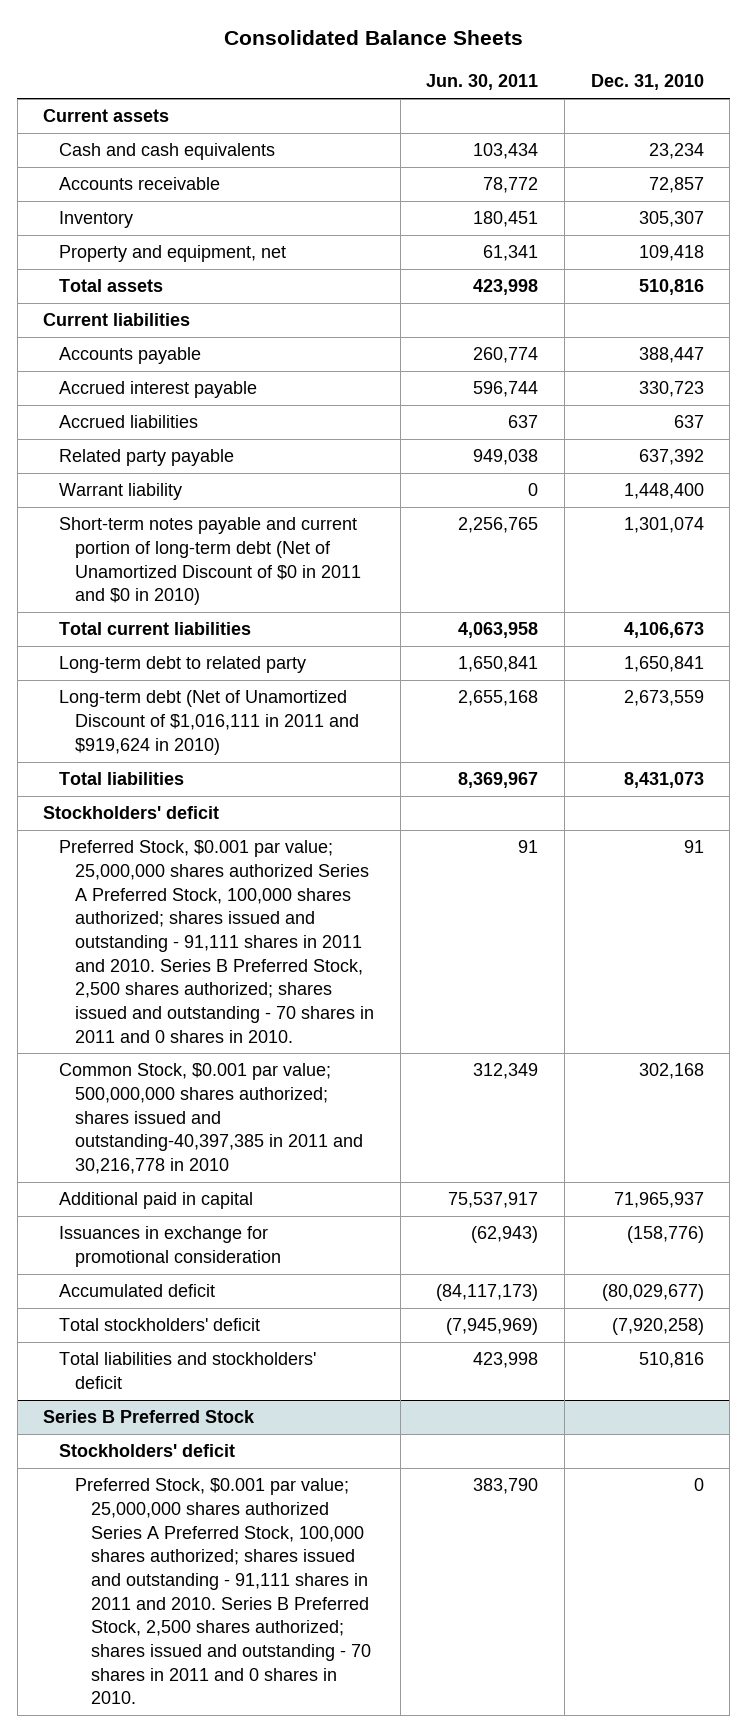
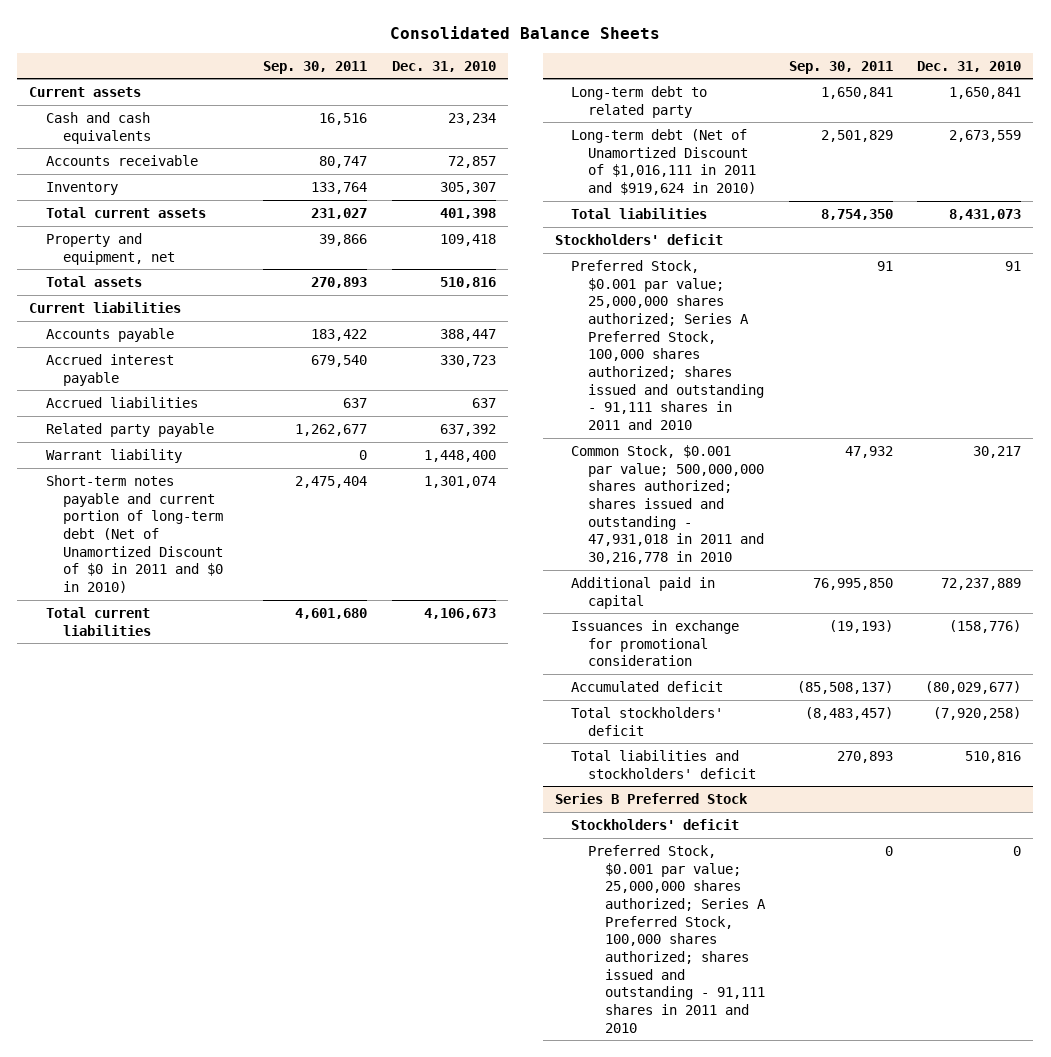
[426,74,539,91] Jun. 30, 2011 -> none
none -> [263,60,368,74] Sep. 30, 2011
none -> [45,206,206,218] Total current assets
[59,840,374,1043] Preferred Stock, $0.001 par value; 25,000,000 shares authorized Series A Preferred Stock, 100,000 shares authorized; shares issued and outstanding - 91,111 shares in 2011 and 2010. Series B Preferred Stock, 2,500 shares authorized; shares issued and outstanding - 70 shares in 2011 and 0 shares in 2010. -> [571,259,764,430] Preferred Stock, $0.001 par value; 25,000,000 shares authorized; Series A Preferred Stock, 100,000 shares authorized; shares issued and outstanding - 91,111 shares in 2011 and 2010
[59,1063,363,1175] Common Stock, $0.001 par value; 500,000,000 shares authorized; shares issued and outstanding-40,397,385 in 2011 and 30,216,778 in 2010 -> [571,444,764,564] Common Stock, $0.001 par value; 500,000,000 shares authorized; shares issued and outstanding - 47,931,018 in 2011 and 30,216,778 in 2010
[638,1063,704,1080] 302,168 -> [973,445,1022,458] 30,217
[613,1192,704,1209] 71,965,937 -> [941,577,1022,590] 72,237,889
[74,1478,371,1705] Preferred Stock, $0.001 par value; 25,000,000 shares authorized Series A Preferred Stock, 100,000 shares authorized; shares issued and outstanding - 91,111 shares in 2011 and 2010. Series B Preferred Stock, 2,500 shares authorized; shares issued and outstanding - 70 shares in 2011 and 0 shares in 2010. -> [587,844,766,1033] Preferred Stock, $0.001 par value; 25,000,000 shares authorized; Series A Preferred Stock, 100,000 shares authorized; shares issued and outstanding - 91,111 shares in 2011 and 2010

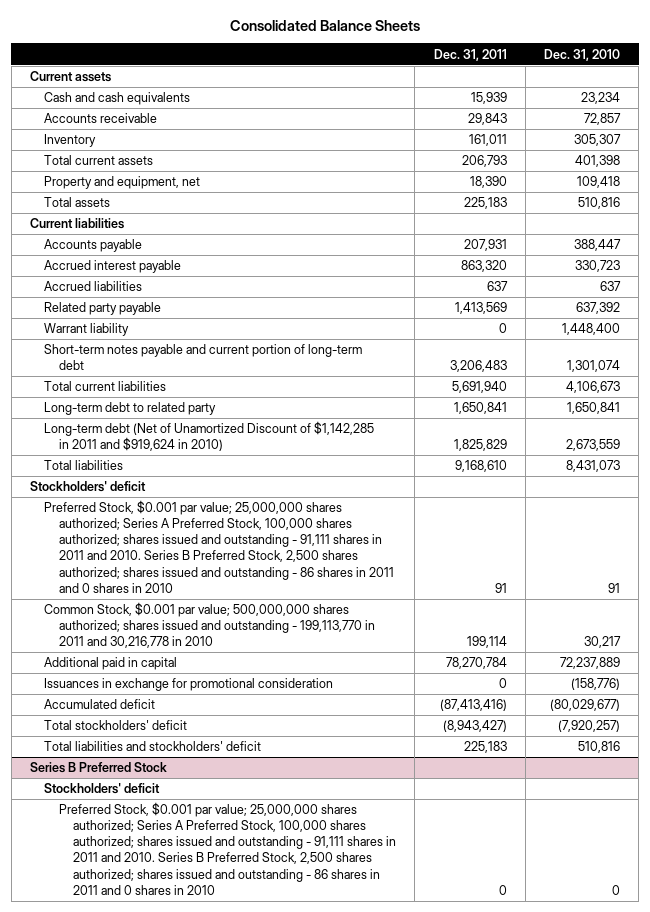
[263,60,368,74] Sep. 30, 2011 -> none
none -> [433,48,507,61] Dec. 31, 2011
[45,474,223,593] Short-term notes payable and current portion of long-term debt (Net of Unamortized Discount of $0 in 2011 and $0 in 2010) -> [44,344,363,371] Short-term notes payable and current portion of long-term debt
[571,128,756,195] Long-term debt (Net of Unamortized Discount of $1,016,111 in 2011 and $919,624 in 2010) -> [44,421,375,452] Long-term debt (Net of Unamortized Discount of $1,142,285 in 2011 and $919,624 in 2010)
[571,259,764,430] Preferred Stock, $0.001 par value; 25,000,000 shares authorized; Series A Preferred Stock, 100,000 shares authorized; shares issued and outstanding - 91,111 shares in 2011 and 2010 -> [44,500,394,593] Preferred Stock, $0.001 par value; 25,000,000 shares authorized; Series A Preferred Stock, 100,000 shares authorized; shares issued and outstanding - 91,111 shares in 2011 and 2010. Series B Preferred Stock, 2,500 shares authorized; shares issued and outstanding - 86 shares in 2011 and 0 shares in 2010
[571,444,764,564] Common Stock, $0.001 par value; 500,000,000 shares authorized; shares issued and outstanding - 47,931,018 in 2011 and 30,216,778 in 2010 -> [44,602,375,649] Common Stock, $0.001 par value; 500,000,000 shares authorized; shares issued and outstanding - 199,113,770 in 2011 and 30,216,778 in 2010
[933,706,1022,720] (7,920,258) -> [558,720,621,733] (7,920,257)
[587,844,766,1033] Preferred Stock, $0.001 par value; 25,000,000 shares authorized; Series A Preferred Stock, 100,000 shares authorized; shares issued and outstanding - 91,111 shares in 2011 and 2010 -> [58,802,397,895] Preferred Stock, $0.001 par value; 25,000,000 shares authorized; Series A Preferred Stock, 100,000 shares authorized; shares issued and outstanding - 91,111 shares in 2011 and 2010. Series B Preferred Stock, 2,500 shares authorized; shares issued and outstanding - 86 shares in 2011 and 0 shares in 2010

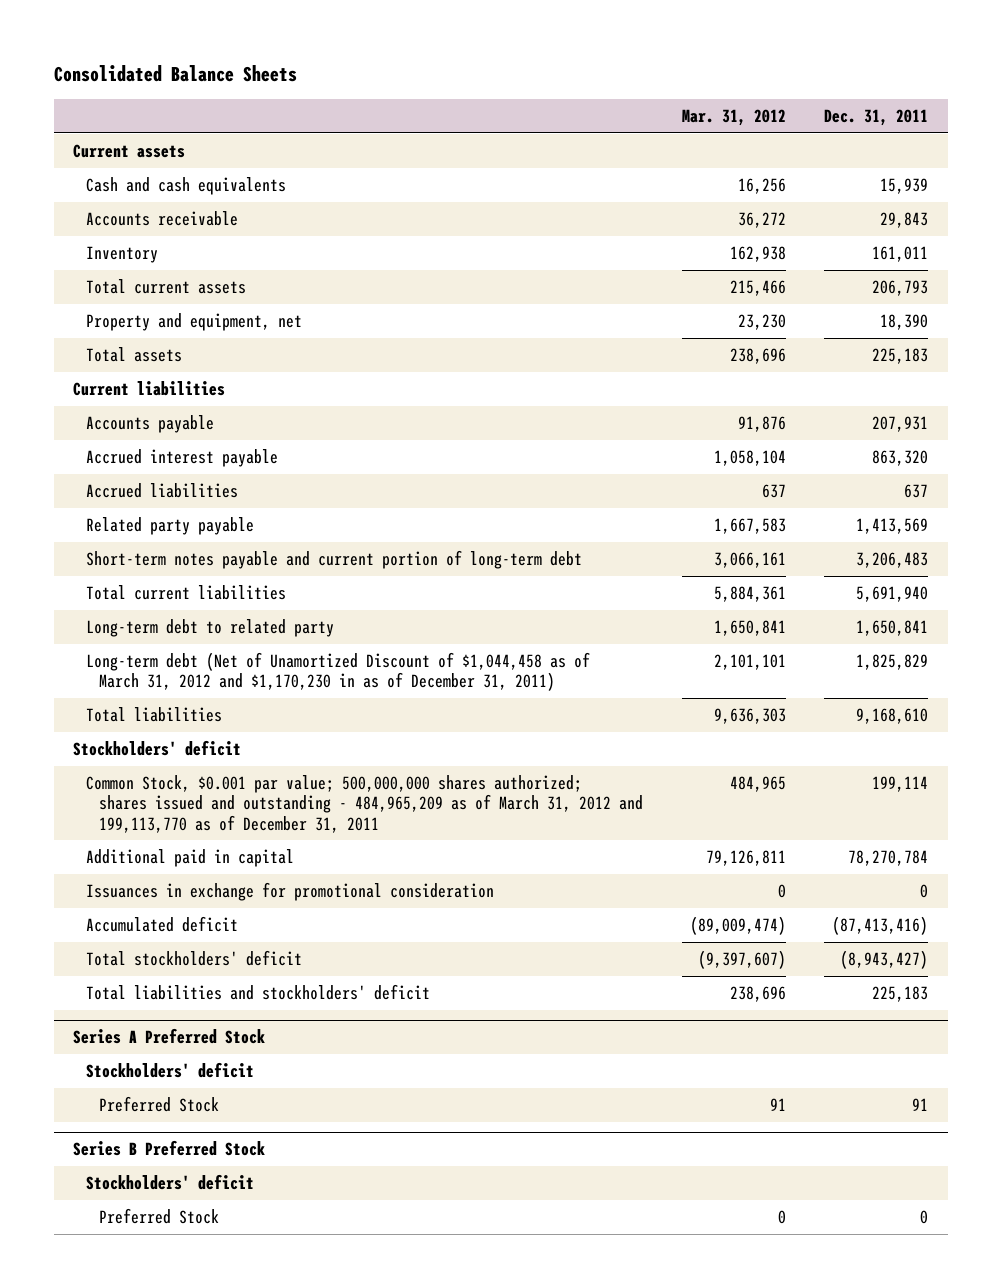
[544,48,621,61] Dec. 31, 2010 -> none
none -> [681,108,786,126] Mar. 31, 2012
[44,323,130,337] Warrant liability -> none
[44,421,375,452] Long-term debt (Net of Unamortized Discount of $1,142,285 in 2011 and $919,624 in 2010) -> [86,651,591,692] Long-term debt (Net of Unamortized Discount of $1,044,458 as of March 31, 2012 and $1,170,230 in as of December 31, 2011)
[44,500,394,593] Preferred Stock, $0.001 par value; 25,000,000 shares authorized; Series A Preferred Stock, 100,000 shares authorized; shares issued and outstanding - 91,111 shares in 2011 and 2010. Series B Preferred Stock, 2,500 shares authorized; shares issued and outstanding - 86 shares in 2011 and 0 shares in 2010 -> none
[44,602,375,649] Common Stock, $0.001 par value; 500,000,000 shares authorized; shares issued and outstanding - 199,113,770 in 2011 and 30,216,778 in 2010 -> [86,774,643,833] Common Stock, $0.001 par value; 500,000,000 shares authorized; shares issued and outstanding - 484,965,209 as of March 31, 2012 and 199,113,770 as of December 31, 2011
none -> [73,1028,266,1045] Series A Preferred Stock
none -> [86,1061,255,1078] Stockholders' deficit
none -> [98,1095,219,1112] Preferred Stock
[58,802,397,895] Preferred Stock, $0.001 par value; 25,000,000 shares authorized; Series A Preferred Stock, 100,000 shares authorized; shares issued and outstanding - 91,111 shares in 2011 and 2010. Series B Preferred Stock, 2,500 shares authorized; shares issued and outstanding - 86 shares in 2011 and 0 shares in 2010 -> [98,1207,219,1224] Preferred Stock

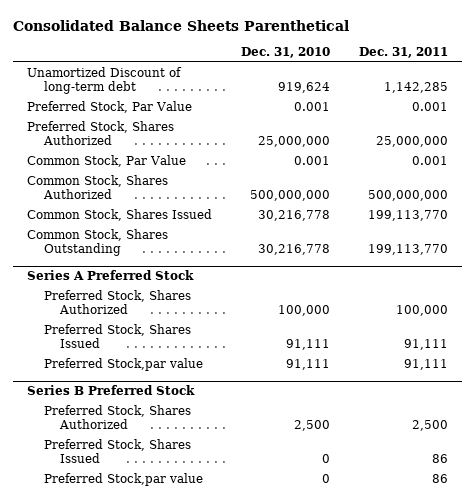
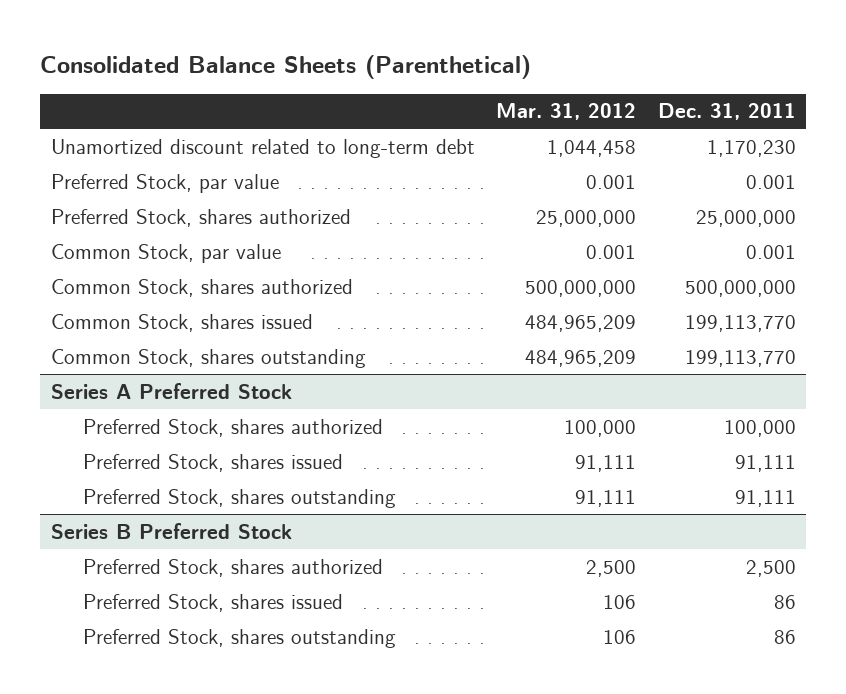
[12,19,349,31] Consolidated Balance Sheets Parenthetical -> [39,54,531,79] Consolidated Balance Sheets (Parenthetical)
[240,47,330,59] Dec. 31, 2010 -> none
none -> [496,103,637,121] Mar. 31, 2012
[26,67,182,95] Unamortized Discount of long-term debt -> [50,138,475,158] Unamortized discount related to long-term debt
[383,82,448,94] 1,142,285 -> [706,139,796,157] 1,170,230
[26,101,192,114] Preferred Stock, Par Value -> [50,173,279,193] Preferred Stock, par value
[26,121,174,146] Preferred Stock, Shares Authorized -> [50,208,351,227] Preferred Stock, shares authorized
[26,155,186,168] Common Stock, Par Value -> [50,243,281,263] Common Stock, par value
[26,175,168,200] Common Stock, Shares Authorized -> [50,278,353,297] Common Stock, shares authorized
[26,209,212,222] Common Stock, Shares Issued -> [50,313,313,332] Common Stock, shares issued
[26,229,168,257] Common Stock, Shares Outstanding -> [50,348,366,368] Common Stock, shares outstanding
[43,290,191,315] Preferred Stock, Shares Authorized -> [83,418,384,437] Preferred Stock, shares authorized
[43,324,191,349] Preferred Stock, Shares Issued -> [83,453,344,472] Preferred Stock, shares issued
[43,358,203,372] Preferred Stock,par value -> [83,488,397,508] Preferred Stock, shares outstanding
[43,405,191,430] Preferred Stock, Shares Authorized -> [83,558,384,577] Preferred Stock, shares authorized
[43,439,191,464] Preferred Stock, Shares Issued -> [83,593,344,612] Preferred Stock, shares issued
[43,473,203,487] Preferred Stock,par value -> [83,628,397,648] Preferred Stock, shares outstanding

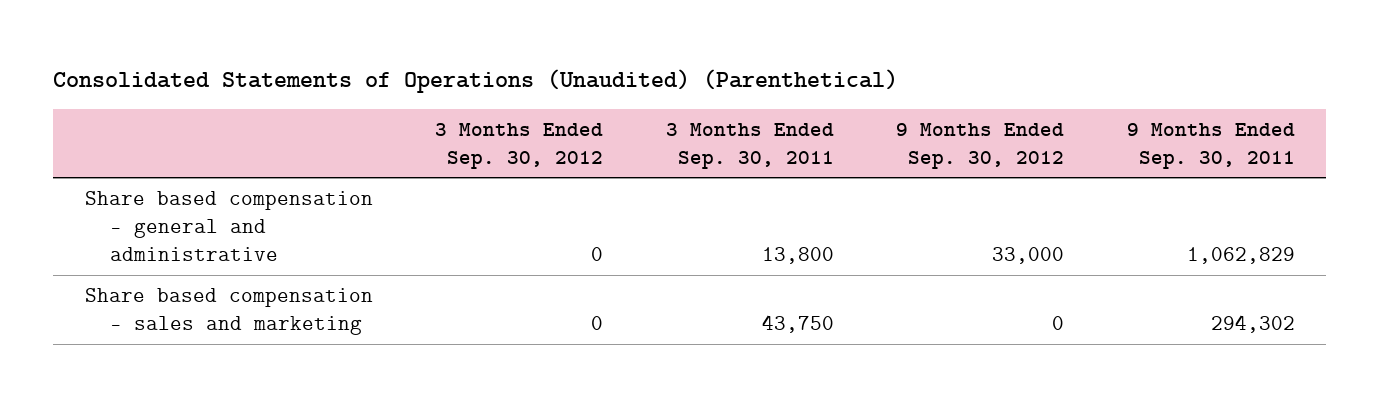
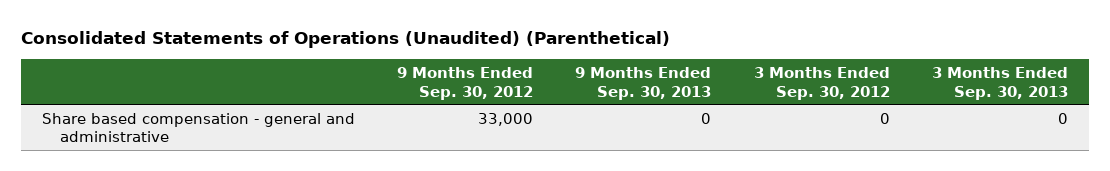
[665,122,834,169] 3 Months Ended Sep. 30, 2011 -> none
[1126,122,1295,169] 9 Months Ended Sep. 30, 2011 -> none
none -> [575,66,712,100] 9 Months Ended Sep. 30, 2013
none -> [931,66,1068,100] 3 Months Ended Sep. 30, 2013
[84,287,373,335] Share based compensation - sales and marketing -> none

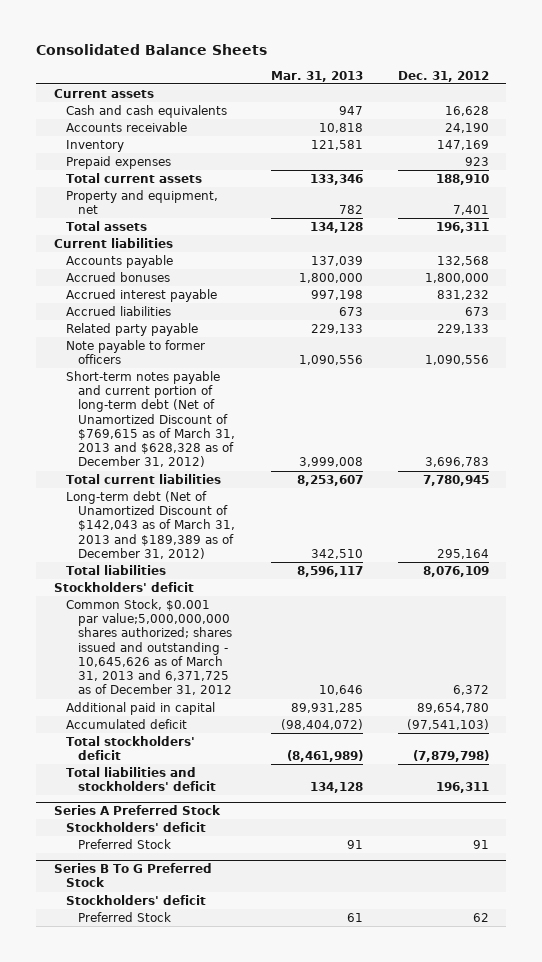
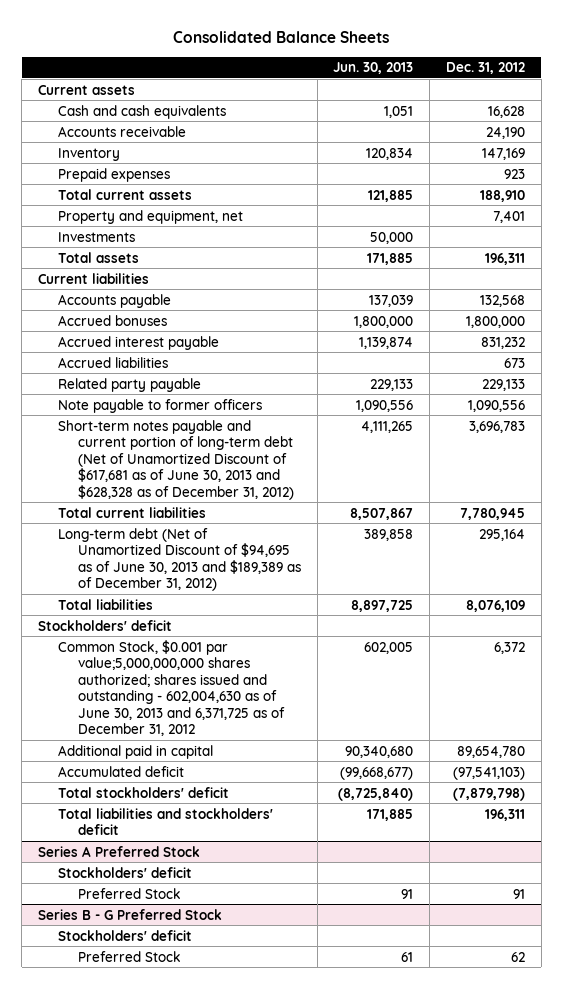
[270,70,363,82] Mar. 31, 2013 -> none
none -> [333,62,414,75] Jun. 30, 2013
none -> [57,231,135,242] Investments
[65,370,236,468] Short-term notes payable and current portion of long-term debt (Net of Unamortized Discount of $769,615 as of March 31, 2013 and $628,328 as of December 31, 2012) -> [57,419,294,500] Short-term notes payable and current portion of long-term debt (Net of Unamortized Discount of $617,681 as of June 30, 2013 and $628,328 as of December 31, 2012)
[65,490,236,559] Long-term debt (Net of Unamortized Discount of $142,043 as of March 31, 2013 and $189,389 as of December 31, 2012) -> [57,527,301,592] Long-term debt (Net of Unamortized Discount of $94,695 as of June 30, 2013 and $189,389 as of December 31, 2012)
[65,598,233,696] Common Stock, $0.001 par value;5,000,000,000 shares authorized; shares issued and outstanding - 10,645,626 as of March 31, 2013 and 6,371,725 as of December 31, 2012 -> [57,639,285,737] Common Stock, $0.001 par value;5,000,000,000 shares authorized; shares issued and outstanding - 602,004,630 as of June 30, 2013 and 6,371,725 as of December 31, 2012
[53,863,212,888] Series B To G Preferred Stock -> [37,908,222,920] Series B - G Preferred Stock

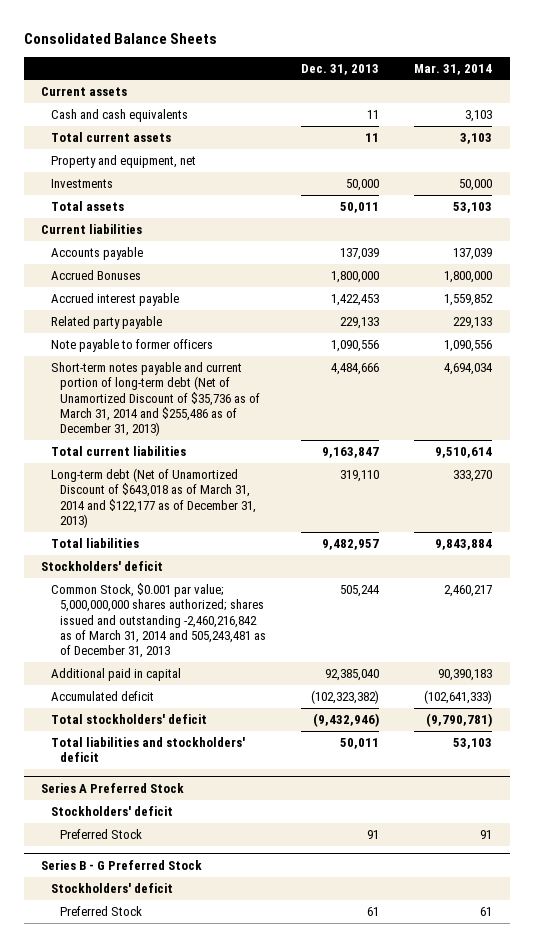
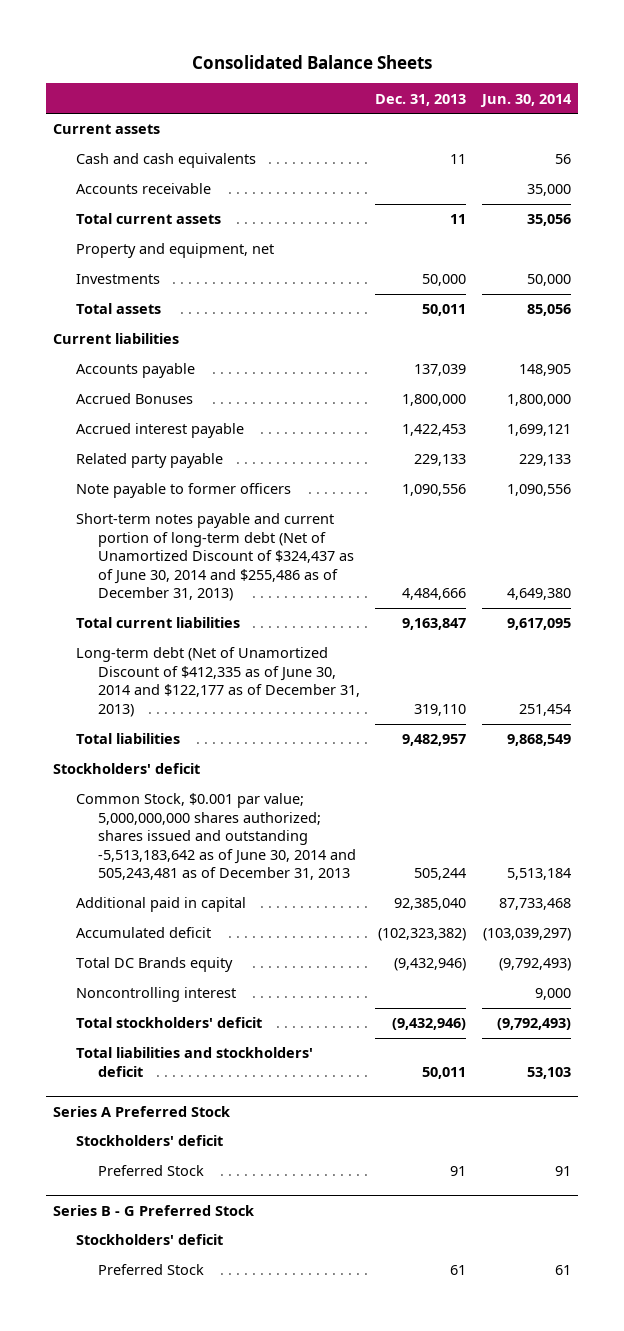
[414,63,493,75] Mar. 31, 2014 -> none
none -> [479,93,572,107] Jun. 30, 2014
none -> [75,183,211,195] Accounts receivable
[50,362,261,437] Short-term notes payable and current portion of long-term debt (Net of Unamortized Discount of $35,736 as of March 31, 2014 and $255,486 as of December 31, 2013) -> [75,513,355,602] Short-term notes payable and current portion of long-term debt (Net of Unamortized Discount of $324,437 as of June 30, 2014 and $255,486 as of December 31, 2013)
[50,468,257,528] Long-term debt (Net of Unamortized Discount of $643,018 as of March 31, 2014 and $122,177 as of December 31, 2013) -> [75,647,361,717] Long-term debt (Net of Unamortized Discount of $412,335 as of June 30, 2014 and $122,177 as of December 31, 2013)
[50,583,267,659] Common Stock, $0.001 par value; 5,000,000,000 shares authorized; shares issued and outstanding -2,460,216,842 as of March 31, 2014 and 505,243,481 as of December 31, 2013 -> [75,793,357,881] Common Stock, $0.001 par value; 5,000,000,000 shares authorized; shares issued and outstanding -5,513,183,642 as of June 30, 2014 and 505,243,481 as of December 31, 2013
none -> [75,957,233,973] Total DC Brands equity
none -> [75,987,236,1003] Noncontrolling interest

